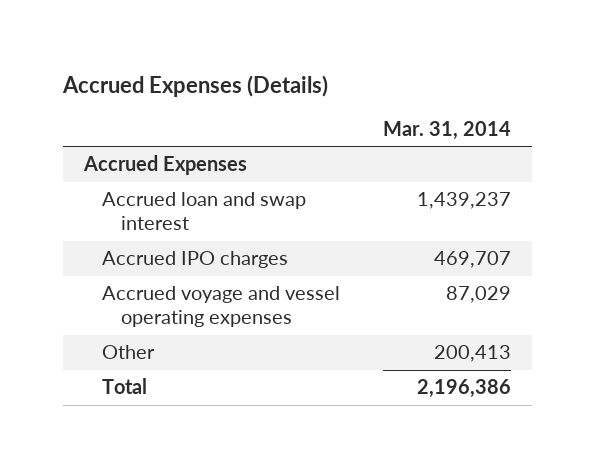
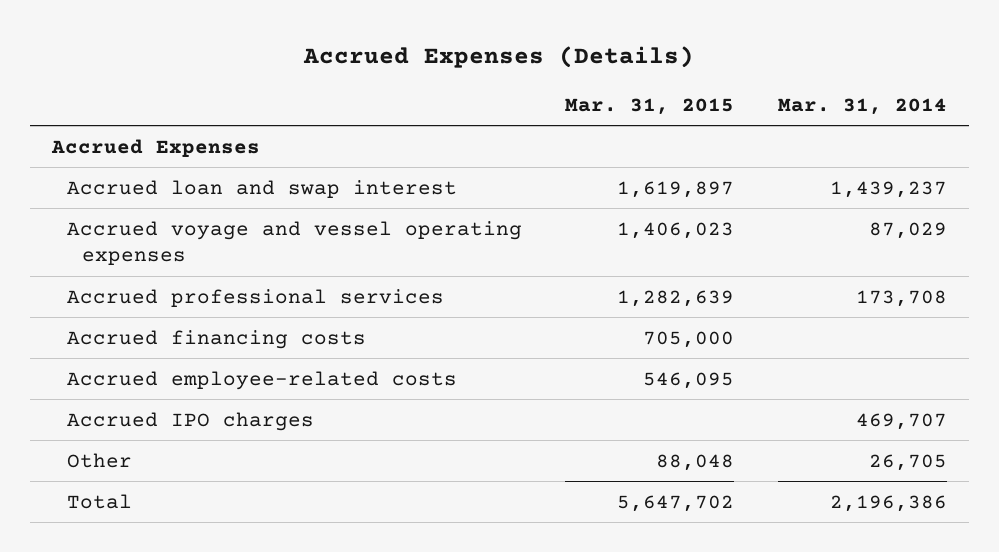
none -> [565,97,735,115] Mar. 31, 2015
none -> [66,288,444,307] Accrued professional services
none -> [66,329,366,349] Accrued financing costs
none -> [66,370,457,390] Accrued employee-related costs
[102,251,289,269] Accrued IPO charges -> [66,411,314,431] Accrued IPO charges
[434,345,512,363] 200,413 -> [869,453,948,471] 26,705

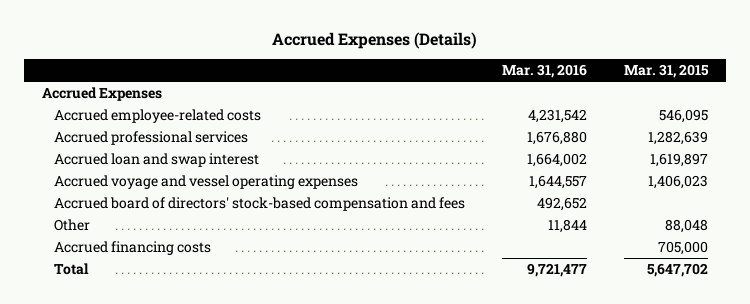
[778,97,948,115] Mar. 31, 2014 -> none
none -> [502,64,588,79] Mar. 31, 2016
[66,370,457,390] Accrued employee-related costs -> [54,109,262,124] Accrued employee-related costs
[66,288,444,307] Accrued professional services -> [54,131,249,146] Accrued professional services
[66,411,314,431] Accrued IPO charges -> none
none -> [54,197,466,212] Accrued board of directors' stock-based compensation and fees
[66,329,366,349] Accrued financing costs -> [54,241,212,256] Accrued financing costs

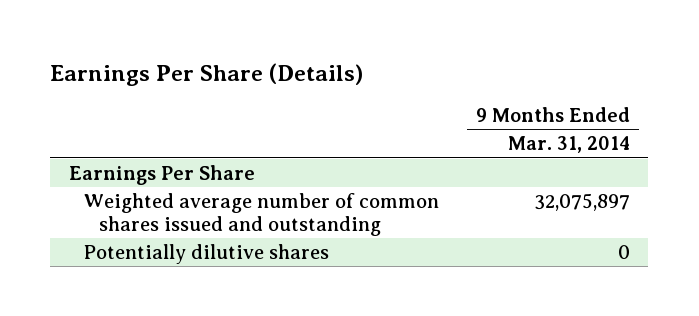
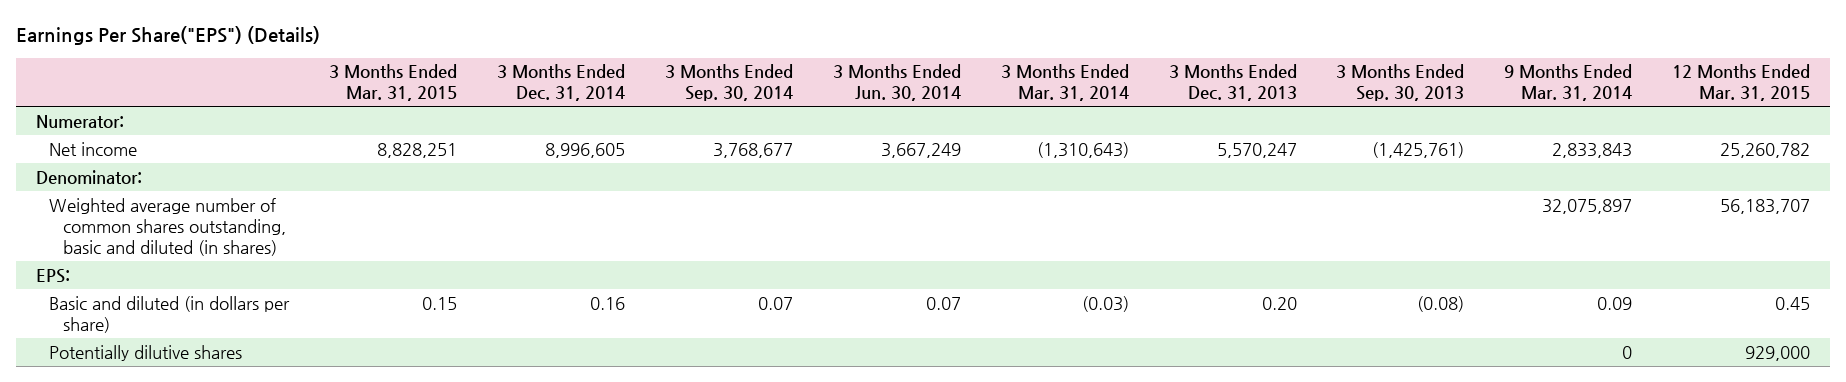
[50,62,364,86] Earnings Per Share (Details) -> [15,26,320,46] Earnings Per Share("EPS") (Details)
none -> [329,64,458,102] 3 Months Ended Mar. 31, 2015
none -> [496,64,625,102] 3 Months Ended Dec. 31, 2014
none -> [664,64,793,102] 3 Months Ended Sep. 30, 2014
none -> [832,64,961,102] 3 Months Ended Jun. 30, 2014
none -> [1000,64,1129,102] 3 Months Ended Mar. 31, 2014
none -> [1168,64,1297,102] 3 Months Ended Dec. 31, 2013
none -> [1336,64,1465,102] 3 Months Ended Sep. 30, 2013
none -> [1672,64,1811,102] 12 Months Ended Mar. 31, 2015
[68,165,255,186] Earnings Per Share -> none
none -> [35,114,124,128] Numerator:
none -> [49,141,138,156] Net income
none -> [35,169,142,184] Denominator:
[83,193,439,236] Weighted average number of common shares issued and outstanding -> [49,197,286,256] Weighted average number of common shares outstanding, basic and diluted (in shares)
none -> [35,268,70,283] EPS:
none -> [49,295,291,333] Basic and diluted (in dollars per share)

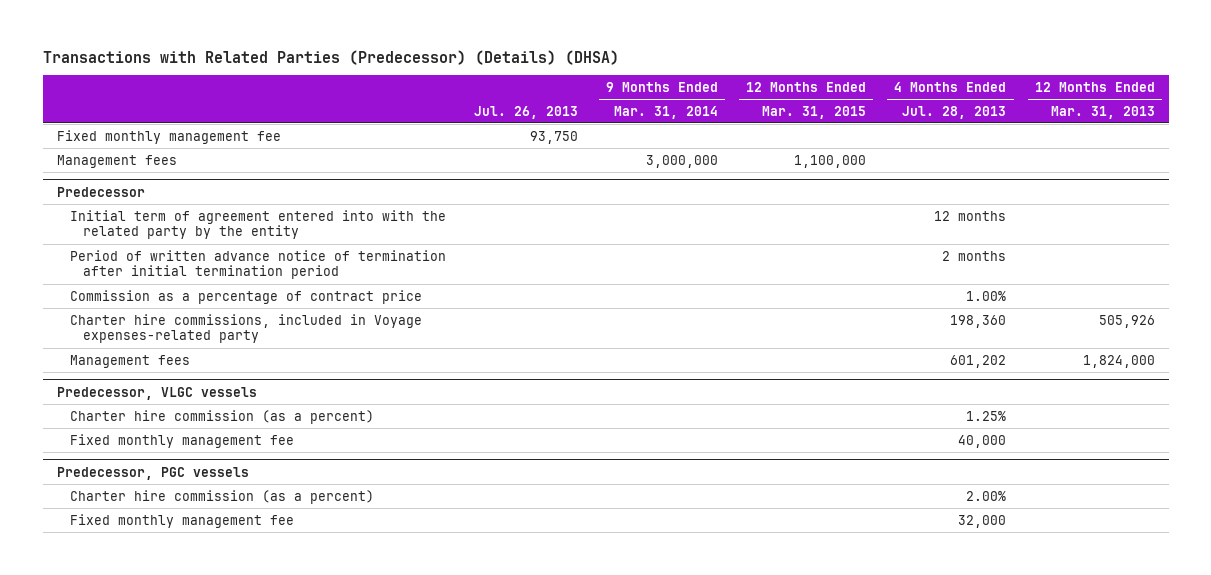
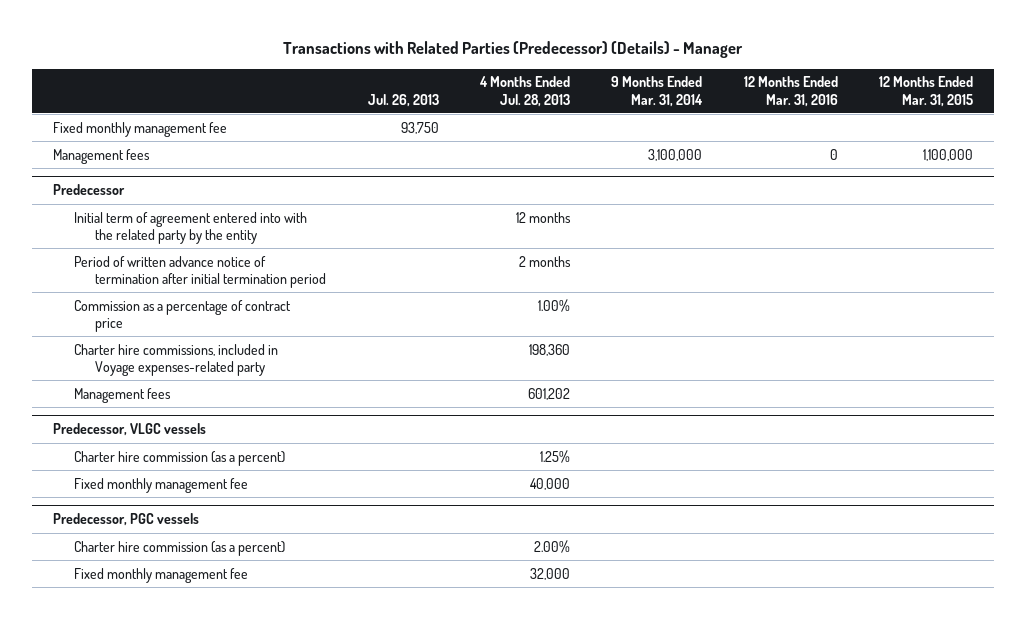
[42,49,619,65] Transactions with Related Parties (Predecessor) (Details) (DHSA) -> [283,41,744,59] Transactions with Related Parties (Predecessor) (Details) - Manager
[1050,105,1155,119] Mar. 31, 2013 -> none
none -> [743,76,838,107] 12 Months Ended Mar. 31, 2016
[646,154,719,168] 3,000,000 -> [648,148,703,161] 3,100,000

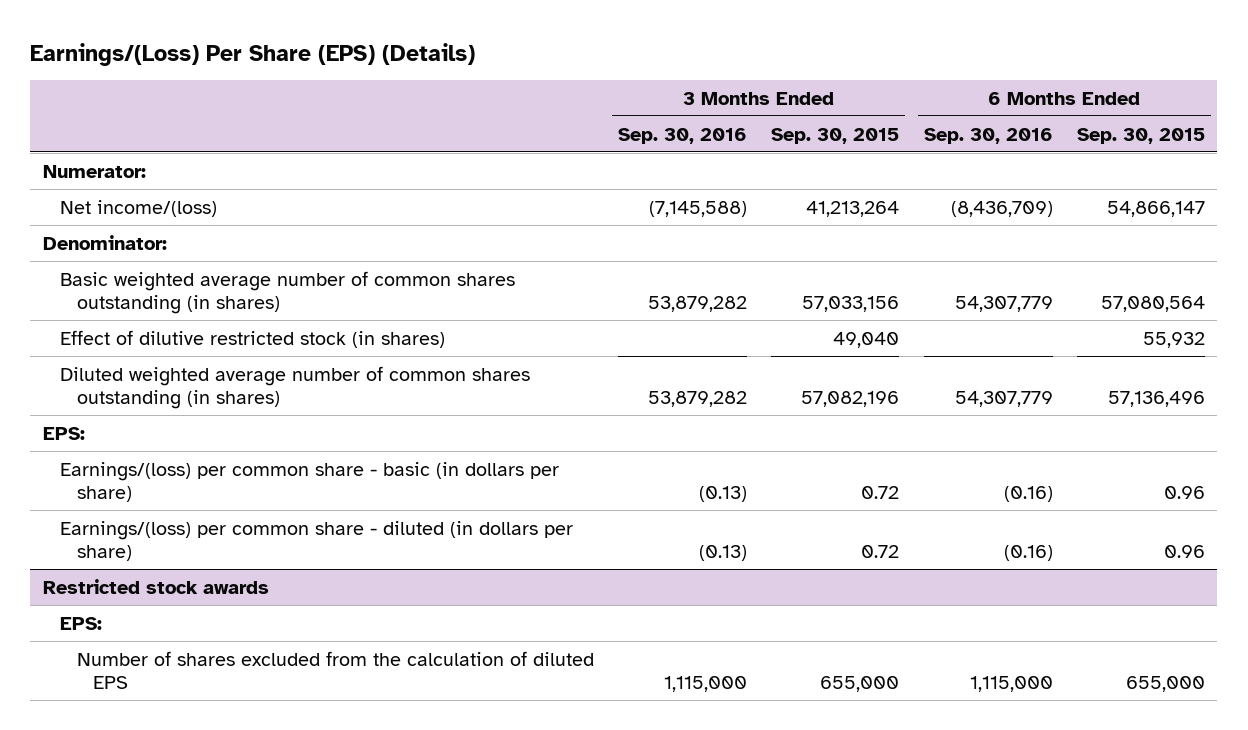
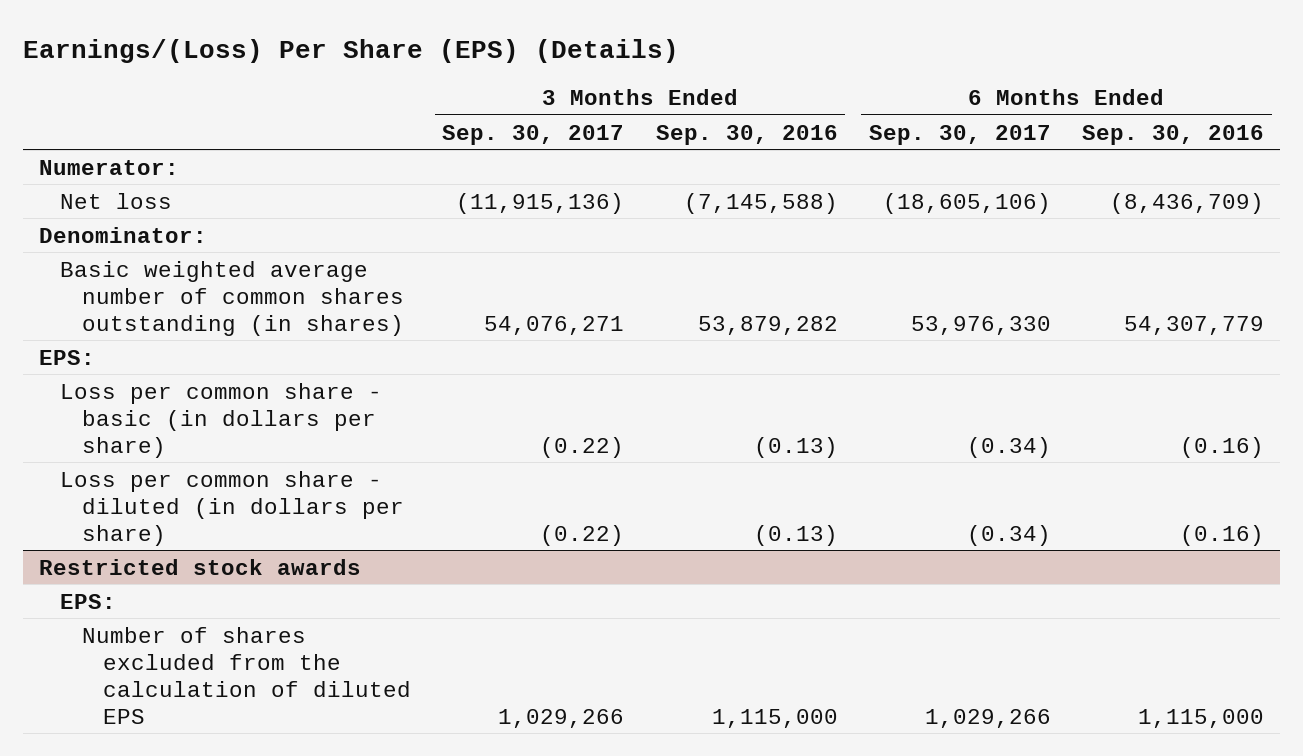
[771,127,900,144] Sep. 30, 2015 -> none
[1076,127,1205,144] Sep. 30, 2015 -> none
none -> [442,124,625,145] Sep. 30, 2017
none -> [868,124,1051,145] Sep. 30, 2017
[59,199,217,217] Net income/(loss) -> [60,192,173,209] Net loss
[59,329,445,348] Effect of dilutive restricted stock (in shares) -> none
[59,365,530,409] Diluted weighted average number of common shares outstanding (in shares) -> none
[59,461,559,502] Earnings/(loss) per common share - basic (in dollars per share) -> [60,382,383,458] Loss per common share - basic (in dollars per share)
[59,520,573,561] Earnings/(loss) per common share - diluted (in dollars per share) -> [60,470,404,546] Loss per common share - diluted (in dollars per share)

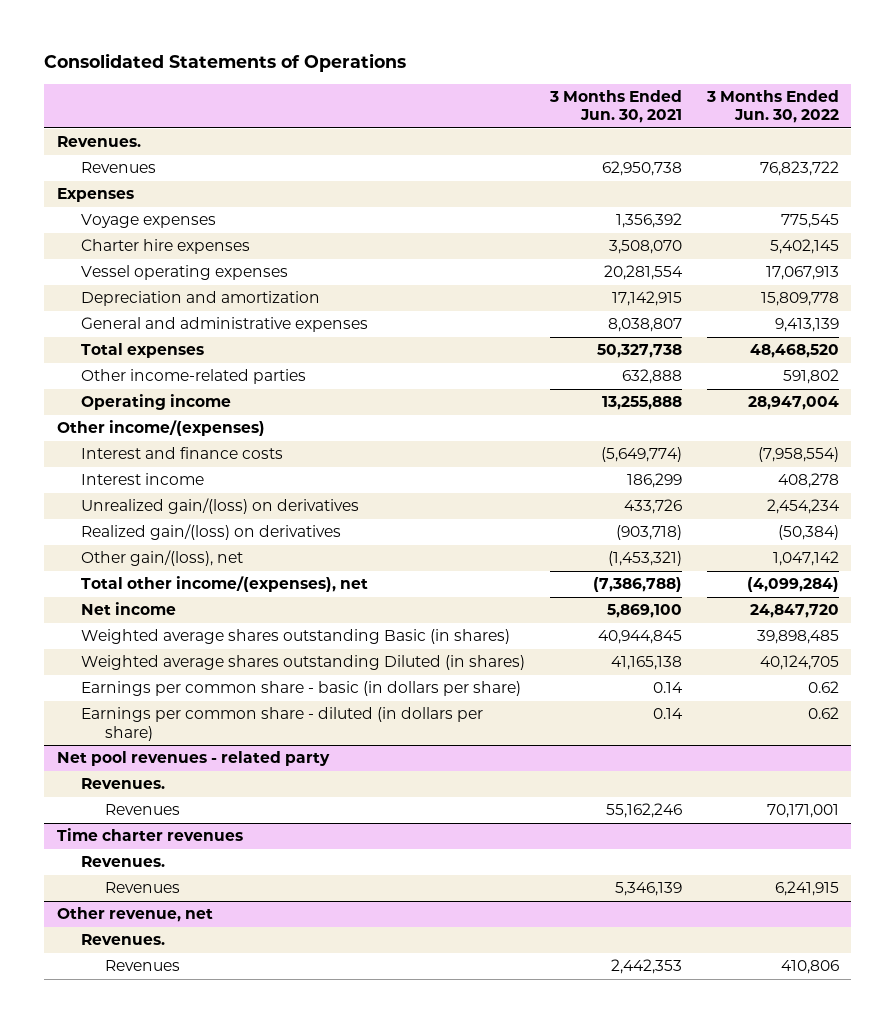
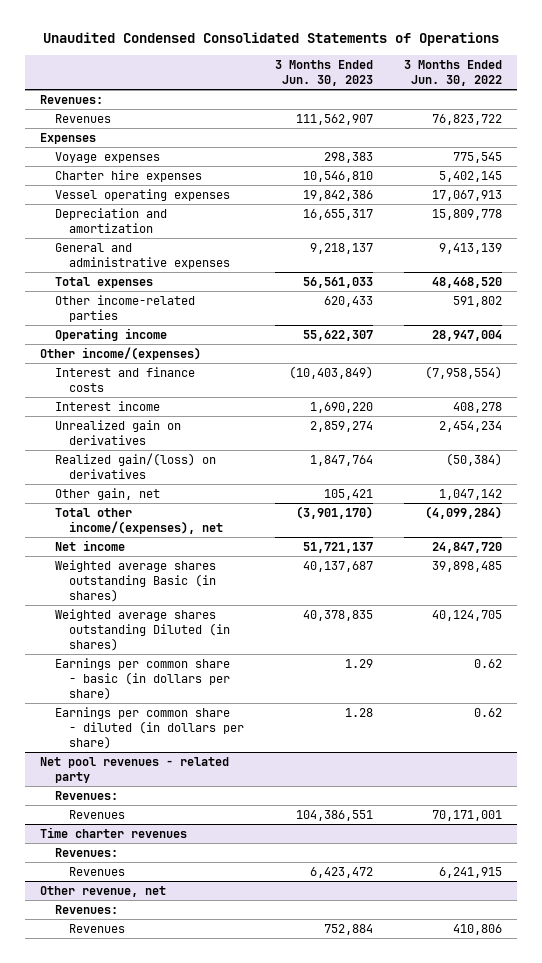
[44,53,407,73] Consolidated Statements of Operations -> [42,32,499,47] Unaudited Condensed Consolidated Statements of Operations
[548,90,682,124] 3 Months Ended Jun. 30, 2021 -> none
none -> [274,60,373,87] 3 Months Ended Jun. 30, 2023
[56,136,141,148] Revenues. -> [40,94,104,104] Revenues:
[80,498,359,515] Unrealized gain/(loss) on derivatives -> [54,419,181,445] Unrealized gain on derivatives
[80,550,243,567] Other gain/(loss), net -> [54,487,160,500] Other gain, net
[80,778,165,790] Revenues. -> [54,790,118,800] Revenues:
[80,856,165,868] Revenues. -> [54,847,118,857] Revenues:
[80,934,165,946] Revenues. -> [54,904,118,914] Revenues:

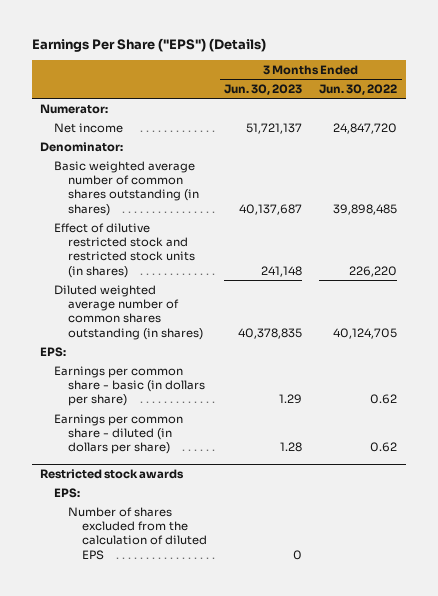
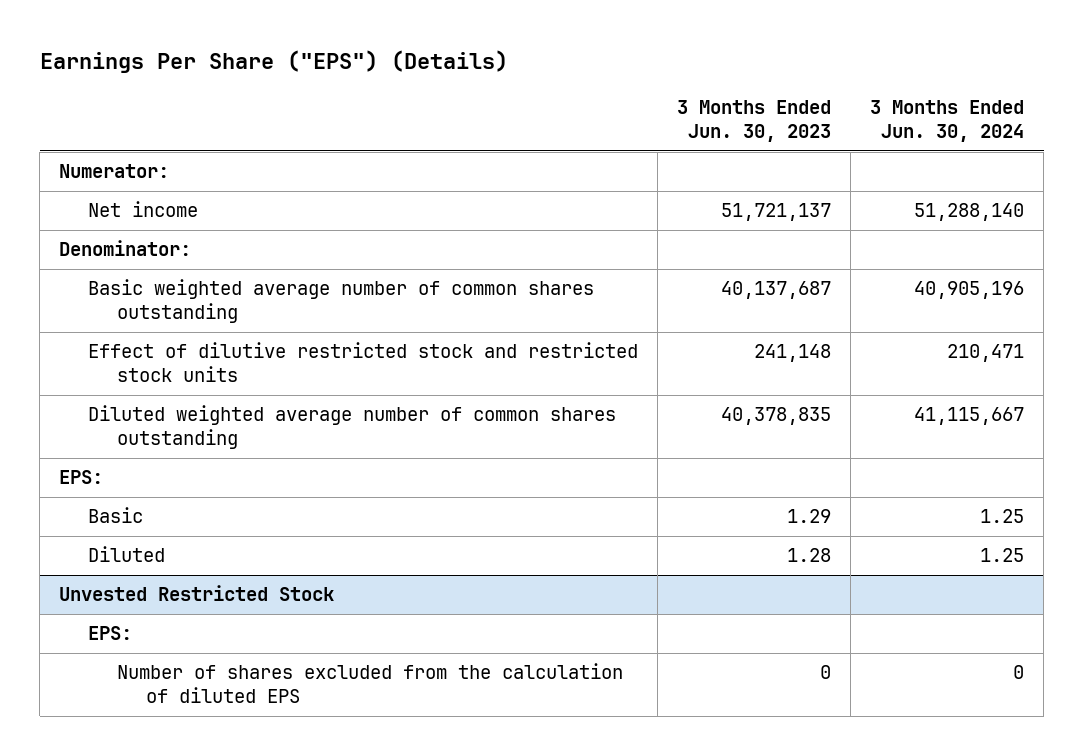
[319,83,398,95] Jun. 30, 2022 -> none
none -> [870,100,1025,143] 3 Months Ended Jun. 30, 2024
[54,160,199,216] Basic weighted average number of common shares outstanding (in shares) -> [88,279,595,324] Basic weighted average number of common shares outstanding
[54,222,195,278] Effect of dilutive restricted stock and restricted stock units (in shares) -> [88,342,639,383] Effect of dilutive restricted stock and restricted stock units
[54,284,203,340] Diluted weighted average number of common shares outstanding (in shares) -> [88,405,617,450] Diluted weighted average number of common shares outstanding
[54,365,205,407] Earnings per common share - basic (in dollars per share) -> [88,507,144,524] Basic
[54,413,184,455] Earnings per common share - diluted (in dollars per share) -> [88,546,166,563] Diluted
[40,468,185,479] Restricted stock awards -> [59,585,335,602] Unvested Restricted Stock

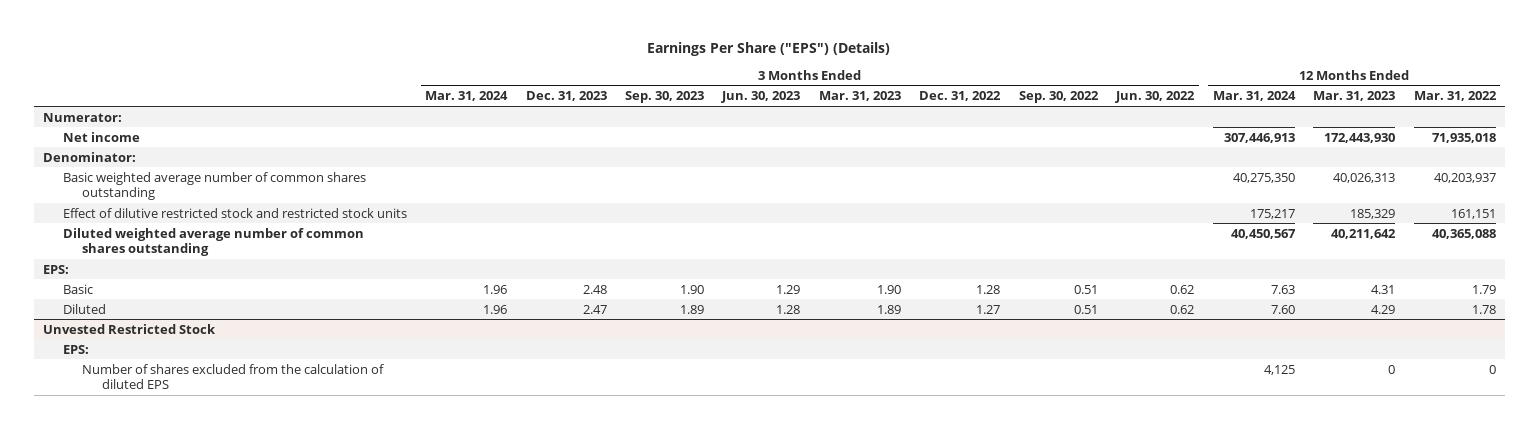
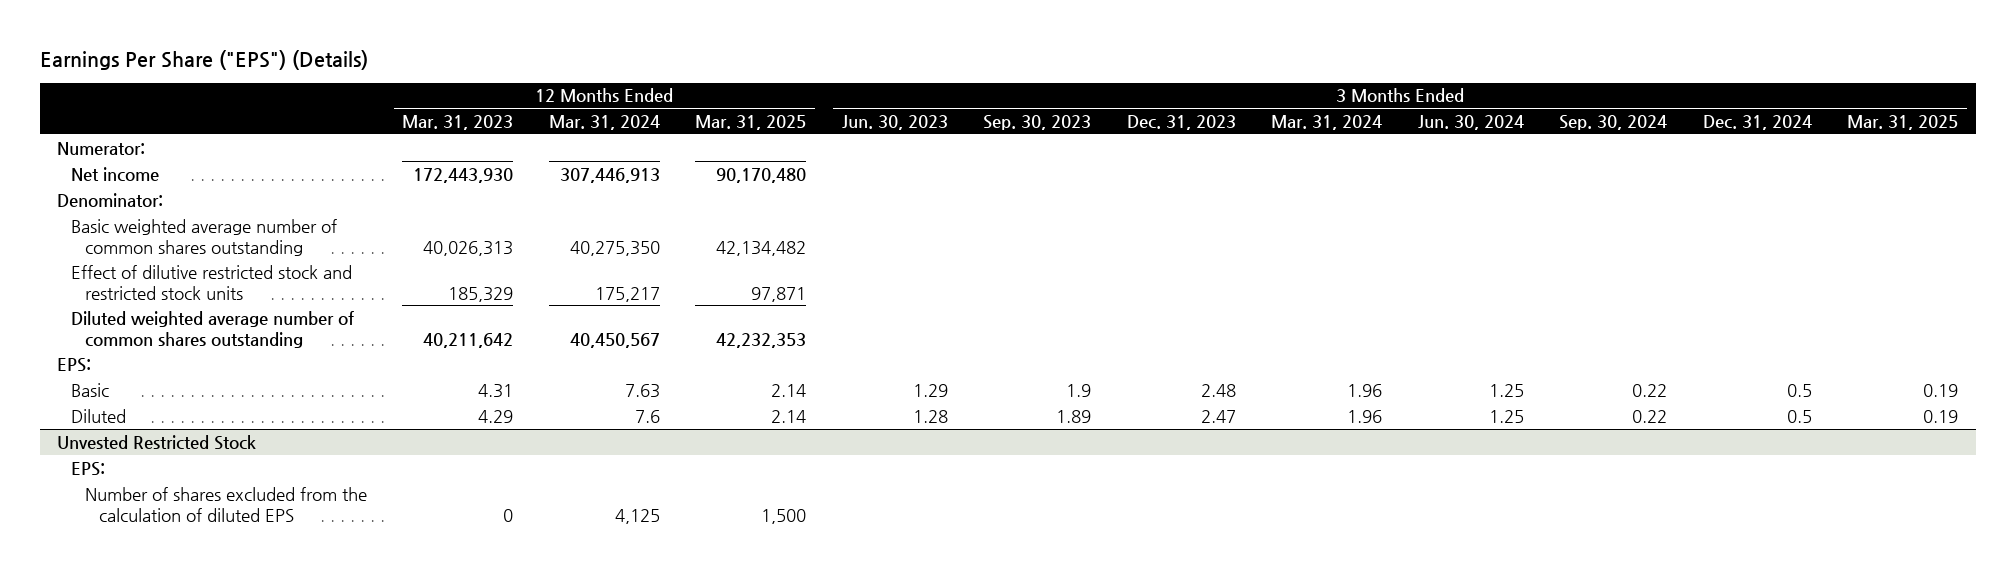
[818,91,901,102] Mar. 31, 2023 -> none
[919,91,1002,102] Dec. 31, 2022 -> none
[1018,91,1099,104] Sep. 30, 2022 -> none
[1115,91,1196,104] Jun. 30, 2022 -> none
[1413,91,1497,102] Mar. 31, 2022 -> none
none -> [695,114,807,130] Mar. 31, 2025
none -> [1417,114,1524,130] Jun. 30, 2024
none -> [1559,114,1668,130] Sep. 30, 2024
none -> [1702,114,1812,130] Dec. 31, 2024
none -> [1847,114,1959,130] Mar. 31, 2025
[680,284,705,294] 1.90 -> [1066,383,1092,397] 1.9
[1270,304,1295,314] 7.60 -> [634,409,660,423] 7.6

